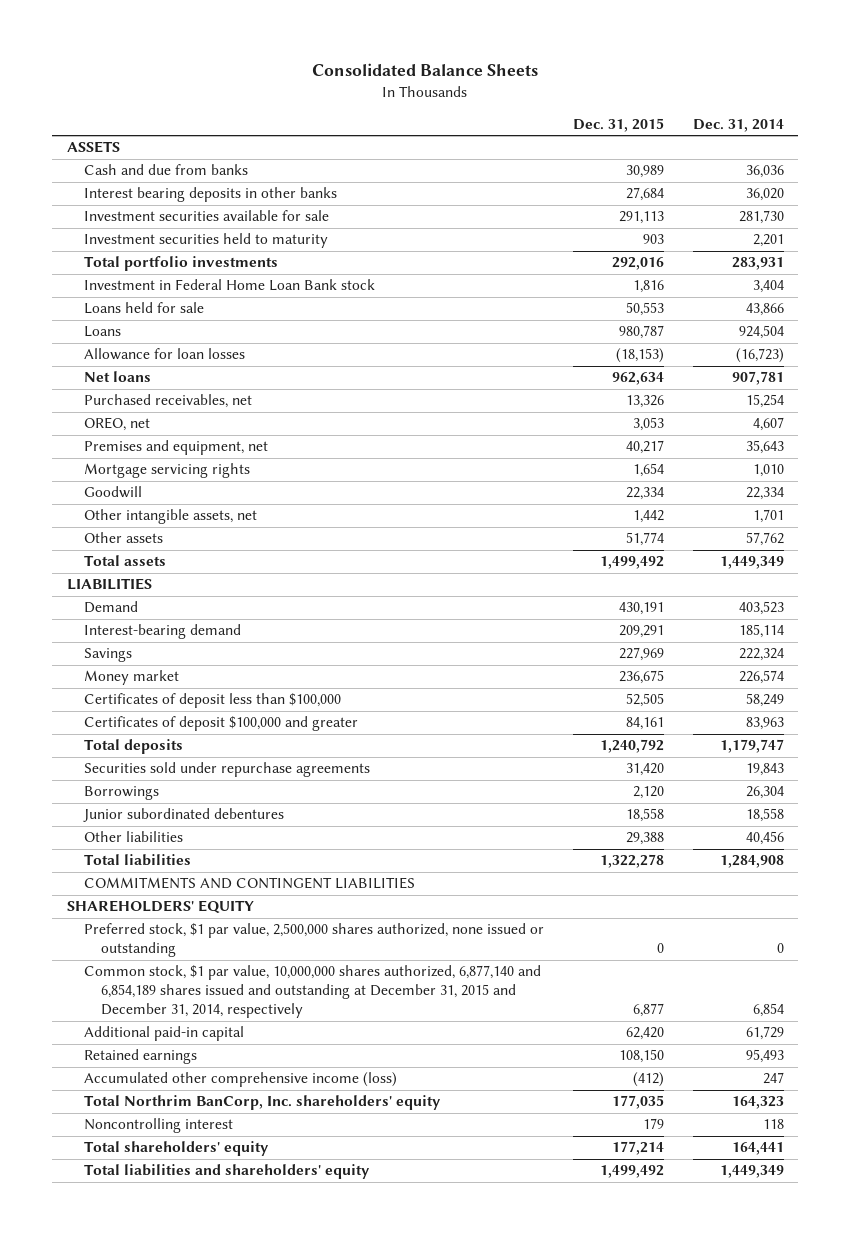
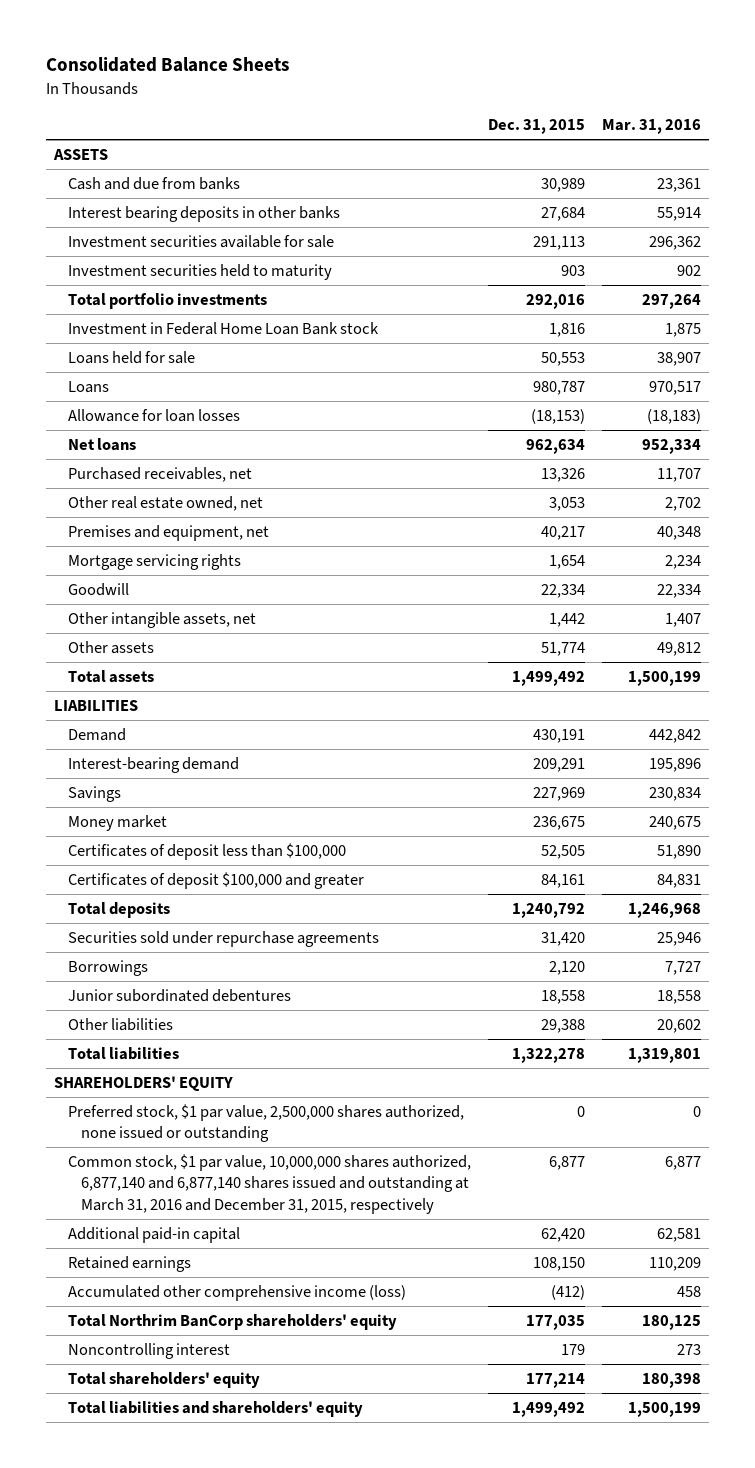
[692,118,784,132] Dec. 31, 2014 -> none
none -> [601,119,701,135] Mar. 31, 2016
[83,417,150,432] OREO, net -> [67,495,263,511] Other real estate owned, net
[83,877,415,890] COMMITMENTS AND CONTINGENT LIABILITIES -> none
[83,965,541,1019] Common stock, $1 par value, 10,000,000 shares authorized, 6,877,140 and 6,854,189 shares issued and outstanding at December 31, 2015 and December 31, 2014, respectively -> [67,1153,471,1214] Common stock, $1 par value, 10,000,000 shares authorized, 6,877,140 and 6,877,140 shares issued and outstanding at March 31, 2016 and December 31, 2015, respectively
[83,1095,441,1111] Total Northrim BanCorp, Inc. shareholders' equity -> [67,1313,397,1330] Total Northrim BanCorp shareholders' equity

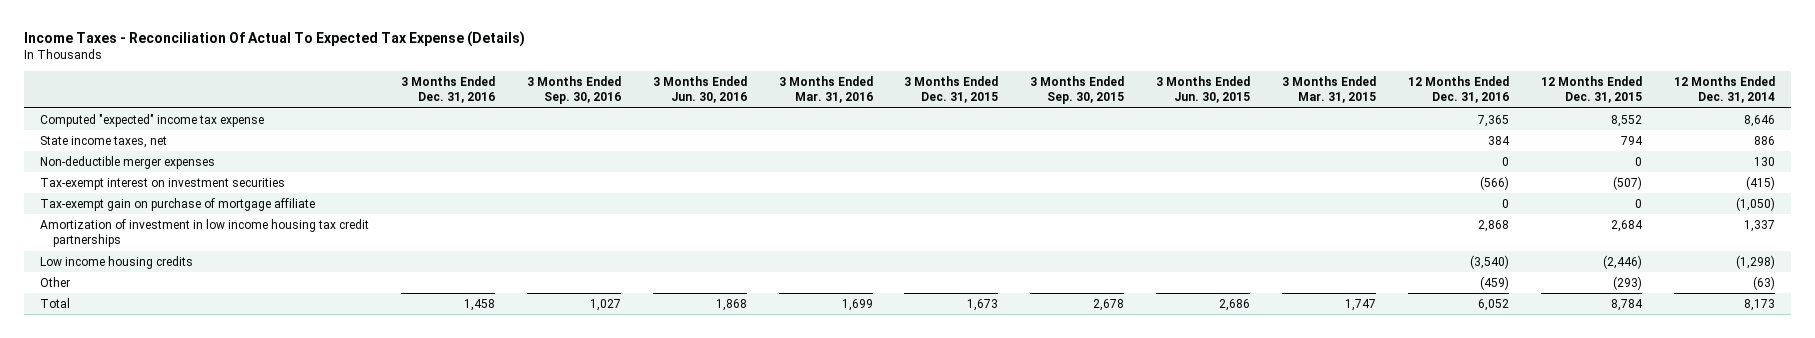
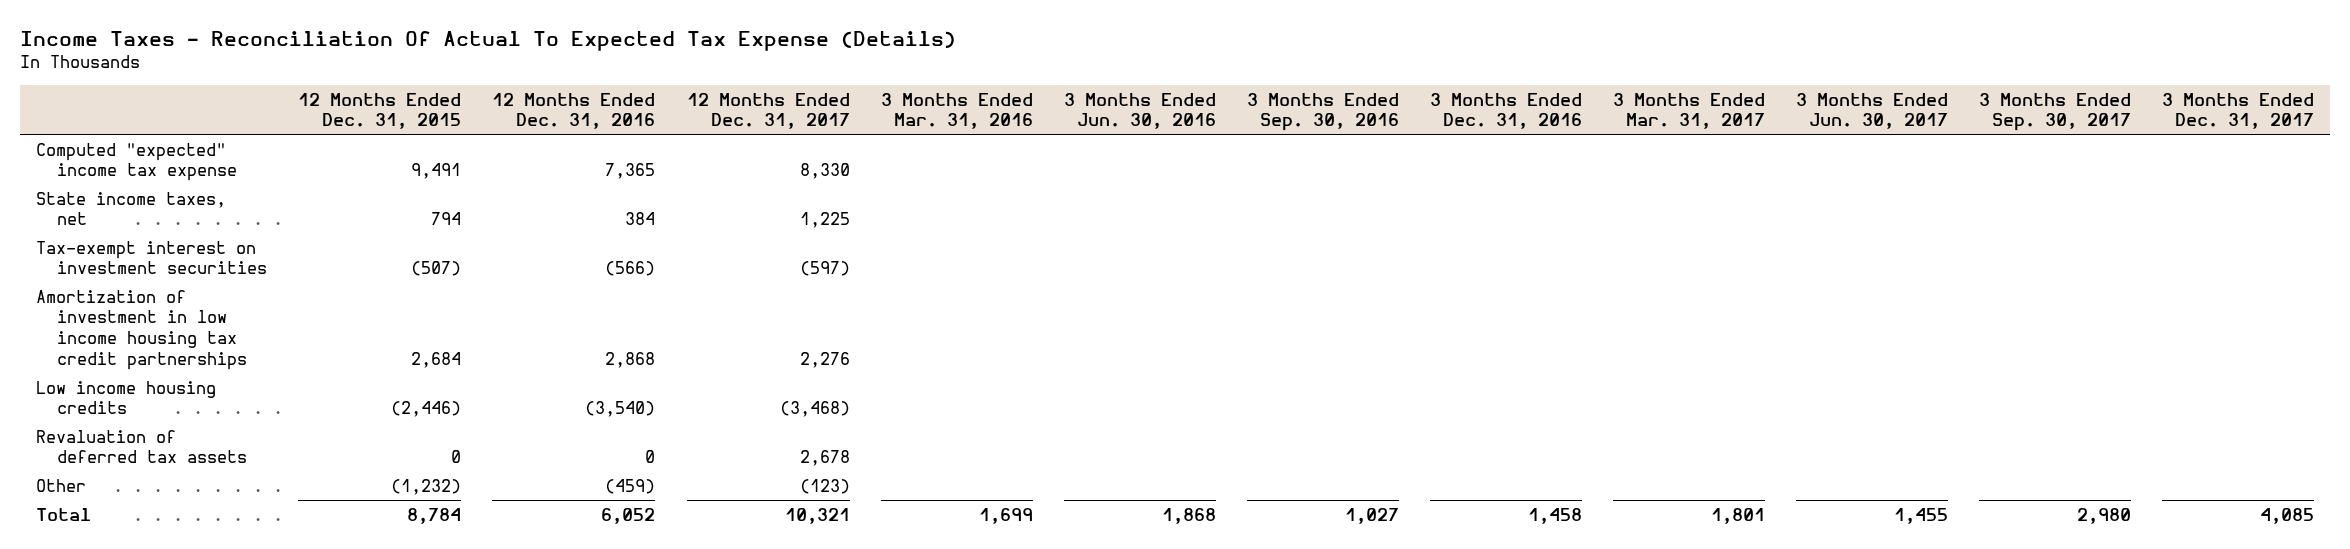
[904,76,999,104] 3 Months Ended Dec. 31, 2015 -> none
[1030,76,1125,105] 3 Months Ended Sep. 30, 2015 -> none
[1156,76,1251,104] 3 Months Ended Jun. 30, 2015 -> none
[1282,76,1377,104] 3 Months Ended Mar. 31, 2015 -> none
[1673,76,1775,104] 12 Months Ended Dec. 31, 2014 -> none
none -> [686,92,850,130] 12 Months Ended Dec. 31, 2017
none -> [1612,92,1765,130] 3 Months Ended Mar. 31, 2017
none -> [1795,92,1948,130] 3 Months Ended Jun. 30, 2017
none -> [1978,92,2131,132] 3 Months Ended Sep. 30, 2017
none -> [2161,92,2314,130] 3 Months Ended Dec. 31, 2017
[1610,114,1642,127] 8,552 -> [411,163,462,180] 9,491
[39,155,215,169] Non-deductible merger expenses -> none
[39,197,315,211] Tax-exempt gain on purchase of mortgage affiliate -> none
none -> [35,429,248,464] Revaluation of deferred tax assets
[1612,275,1642,290] (293) -> [391,478,462,495] (1,232)

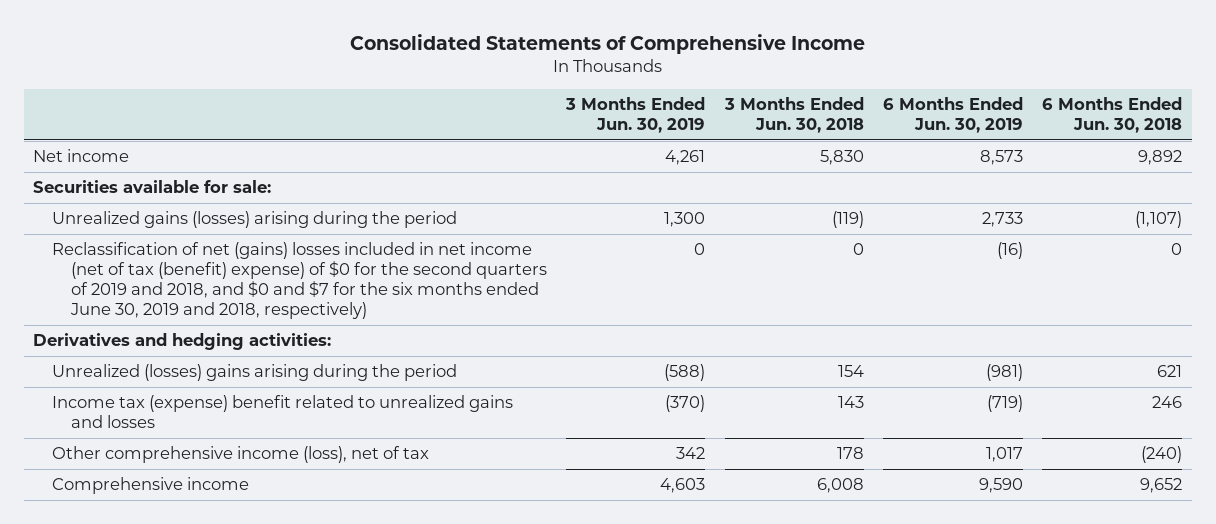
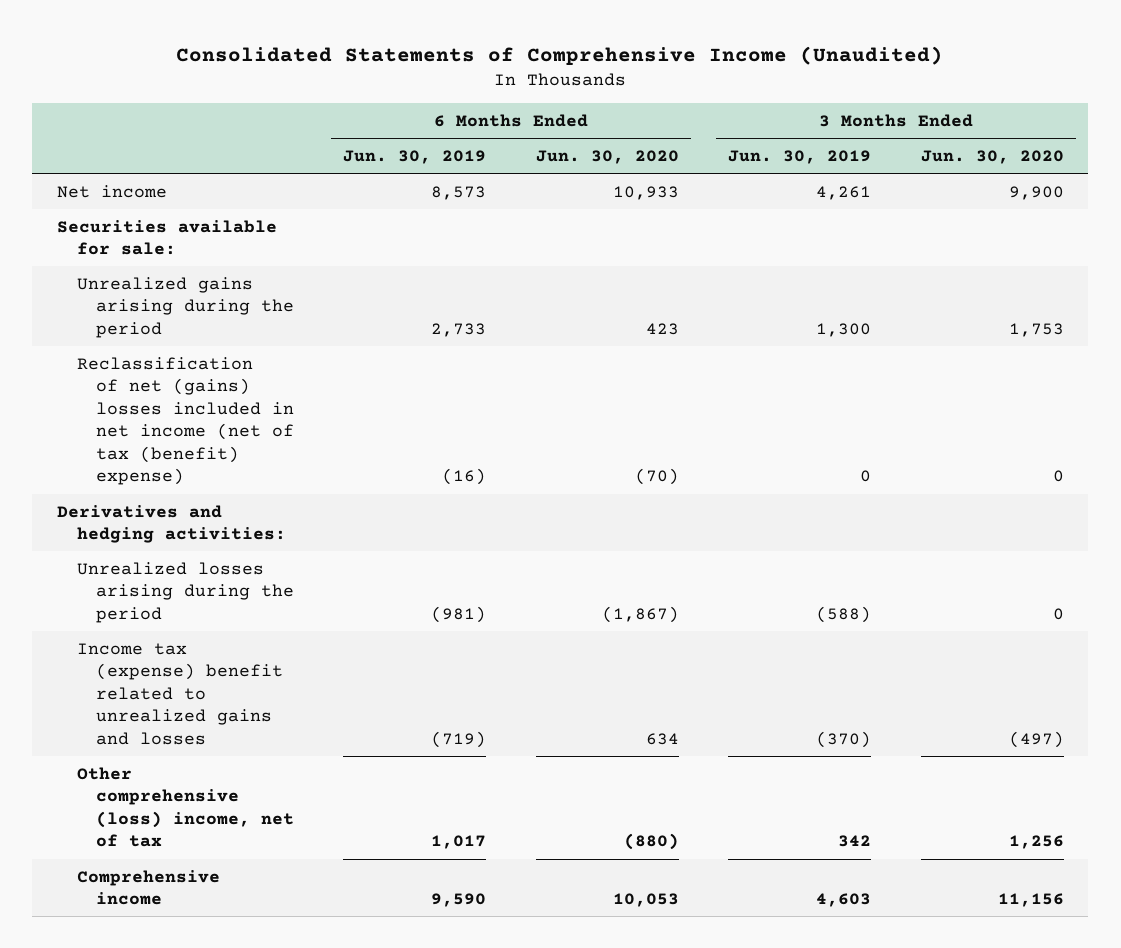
[349,33,865,54] Consolidated Statements of Comprehensive Income -> [176,45,944,65] Consolidated Statements of Comprehensive Income (Unaudited)
[723,97,864,133] 3 Months Ended Jun. 30, 2018 -> none
[1042,97,1183,133] 6 Months Ended Jun. 30, 2018 -> none
none -> [535,150,679,165] Jun. 30, 2020
none -> [920,150,1064,165] Jun. 30, 2020
[52,211,458,229] Unrealized gains (losses) arising during the period -> [76,276,294,338] Unrealized gains arising during the period
[52,242,547,319] Reclassification of net (gains) losses included in net income (net of tax (benefit) expense) of $0 for the second quarters of 2019 and 2018, and $0 and $7 for the six months ended June 30, 2019 and 2018, respectively) -> [76,356,294,486] Reclassification of net (gains) losses included in net income (net of tax (benefit) expense)
[52,364,458,382] Unrealized (losses) gains arising during the period -> [76,561,294,623] Unrealized losses arising during the period
[52,446,430,464] Other comprehensive income (loss), net of tax -> [76,766,294,848] Other comprehensive (loss) income, net of tax

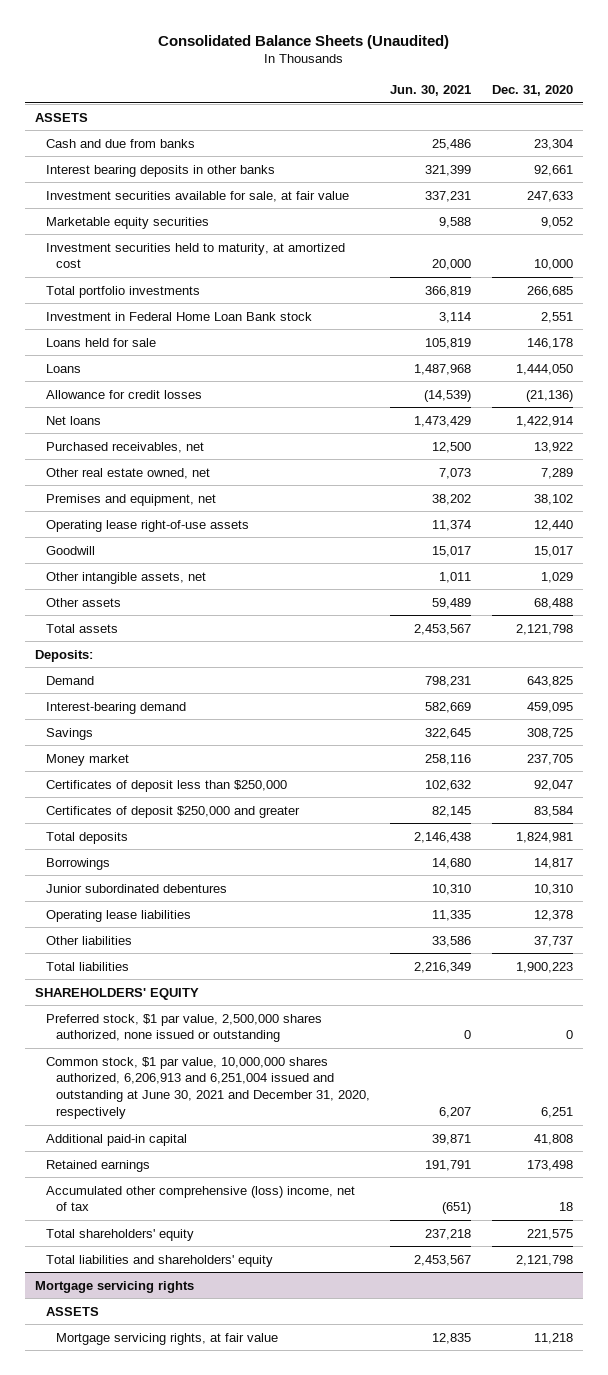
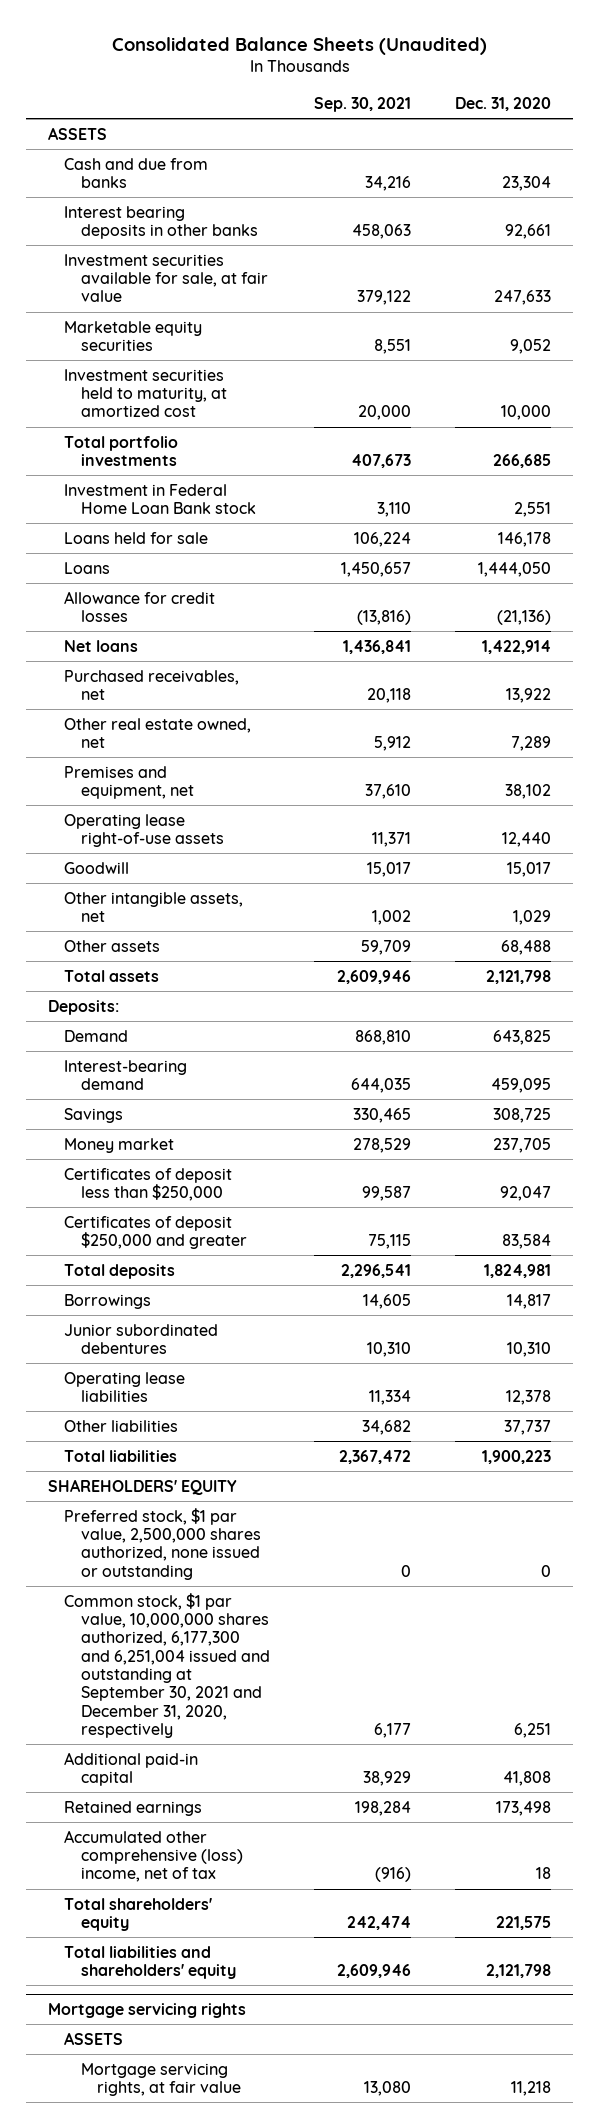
[390,85,472,97] Jun. 30, 2021 -> none
none -> [313,97,411,113] Sep. 30, 2021
[45,1056,370,1119] Common stock, $1 par value, 10,000,000 shares authorized, 6,206,913 and 6,251,004 issued and outstanding at June 30, 2021 and December 31, 2020, respectively -> [64,1592,270,1738] Common stock, $1 par value, 10,000,000 shares authorized, 6,177,300 and 6,251,004 issued and outstanding at September 30, 2021 and December 31, 2020, respectively

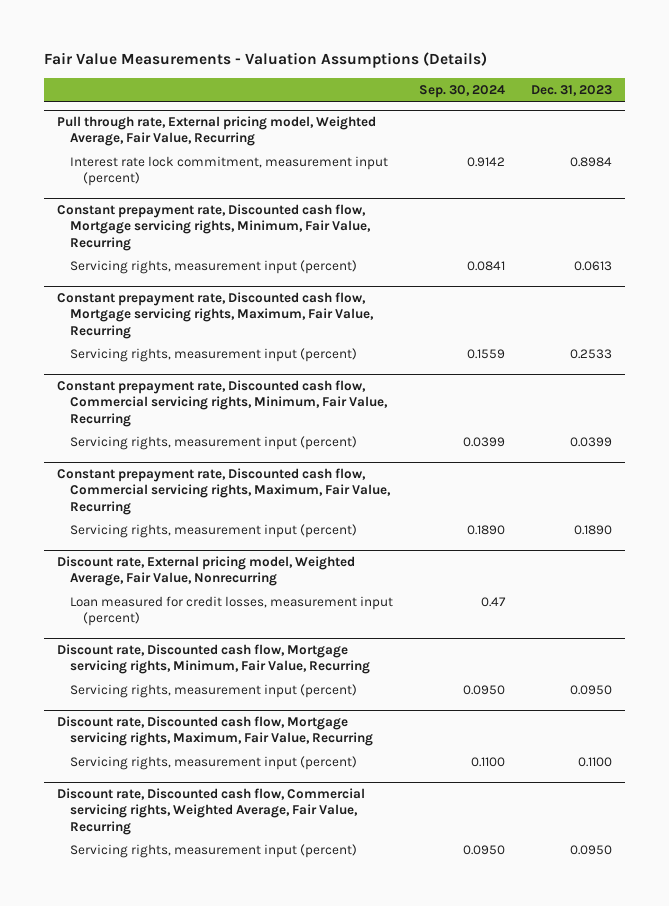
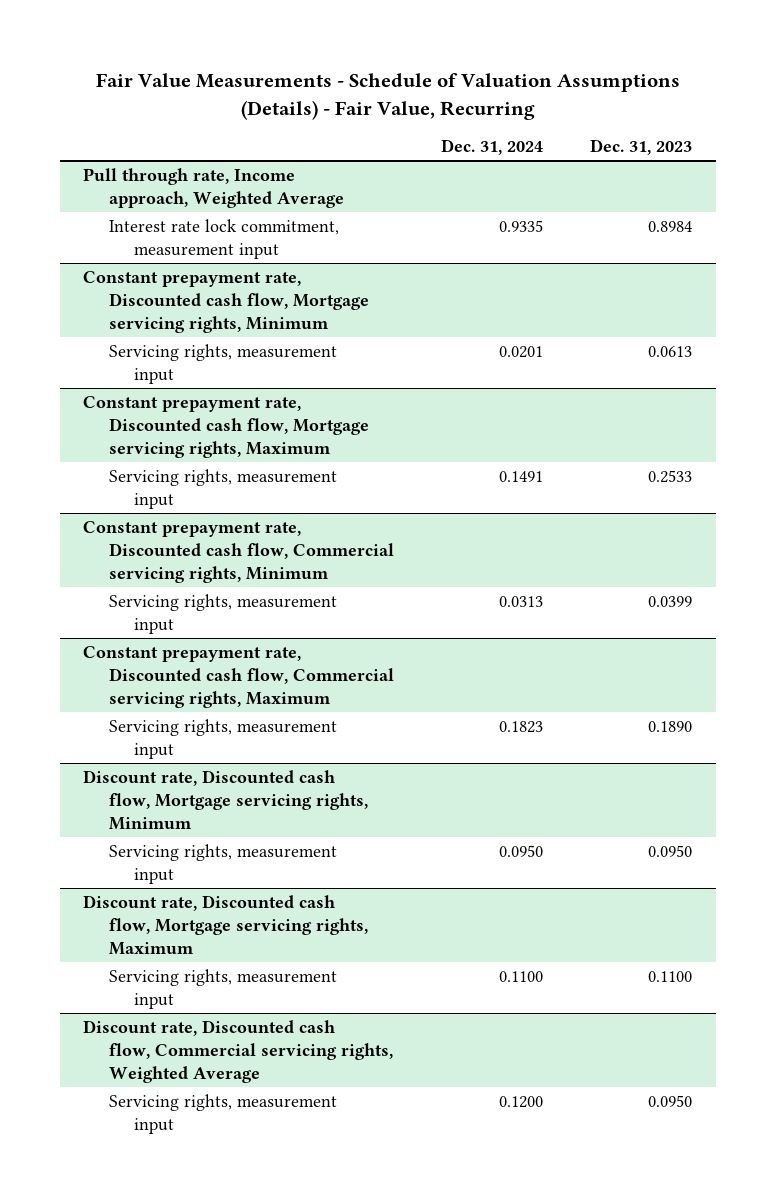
[43,52,487,69] Fair Value Measurements - Valuation Assumptions (Details) -> [95,73,680,120] Fair Value Measurements - Schedule of Valuation Assumptions (Details) - Fair Value, Recurring
[418,84,505,98] Sep. 30, 2024 -> none
none -> [440,139,543,156] Dec. 31, 2024
[56,116,376,147] Pull through rate, External pricing model, Weighted Average, Fair Value, Recurring -> none
[56,556,355,587] Discount rate, External pricing model, Weighted Average, Fair Value, Nonrecurring -> none
[69,595,393,627] Loan measured for credit losses, measurement input (percent) -> none
none -> [83,167,344,208] Pull through rate, Income approach, Weighted Average
[69,155,388,187] Interest rate lock commitment, measurement input (percent) -> [108,218,339,259] Interest rate lock commitment, measurement input
[56,204,371,251] Constant prepayment rate, Discounted cash flow, Mortgage servicing rights, Minimum, Fair Value, Recurring -> [83,270,369,333] Constant prepayment rate, Discounted cash flow, Mortgage servicing rights, Minimum
[69,259,357,274] Servicing rights, measurement input (percent) -> [108,343,337,384] Servicing rights, measurement input
[56,292,374,339] Constant prepayment rate, Discounted cash flow, Mortgage servicing rights, Maximum, Fair Value, Recurring -> [83,395,369,458] Constant prepayment rate, Discounted cash flow, Mortgage servicing rights, Maximum
[69,347,357,362] Servicing rights, measurement input (percent) -> [108,468,337,509] Servicing rights, measurement input
[56,380,388,427] Constant prepayment rate, Discounted cash flow, Commercial servicing rights, Minimum, Fair Value, Recurring -> [83,520,394,583] Constant prepayment rate, Discounted cash flow, Commercial servicing rights, Minimum
[69,435,357,450] Servicing rights, measurement input (percent) -> [108,593,337,634] Servicing rights, measurement input
[56,468,391,515] Constant prepayment rate, Discounted cash flow, Commercial servicing rights, Maximum, Fair Value, Recurring -> [83,645,394,708] Constant prepayment rate, Discounted cash flow, Commercial servicing rights, Maximum
[69,523,357,538] Servicing rights, measurement input (percent) -> [108,718,337,759] Servicing rights, measurement input
[56,644,370,675] Discount rate, Discounted cash flow, Mortgage servicing rights, Minimum, Fair Value, Recurring -> [83,769,368,830] Discount rate, Discounted cash flow, Mortgage servicing rights, Minimum
[69,683,357,698] Servicing rights, measurement input (percent) -> [108,843,337,884] Servicing rights, measurement input
[56,716,373,747] Discount rate, Discounted cash flow, Mortgage servicing rights, Maximum, Fair Value, Recurring -> [83,894,368,955] Discount rate, Discounted cash flow, Mortgage servicing rights, Maximum
[69,755,357,770] Servicing rights, measurement input (percent) -> [108,968,337,1009] Servicing rights, measurement input
[56,788,365,835] Discount rate, Discounted cash flow, Commercial servicing rights, Weighted Average, Fair Value, Recurring -> [83,1019,393,1083] Discount rate, Discounted cash flow, Commercial servicing rights, Weighted Average
[69,843,357,858] Servicing rights, measurement input (percent) -> [108,1093,337,1134] Servicing rights, measurement input

